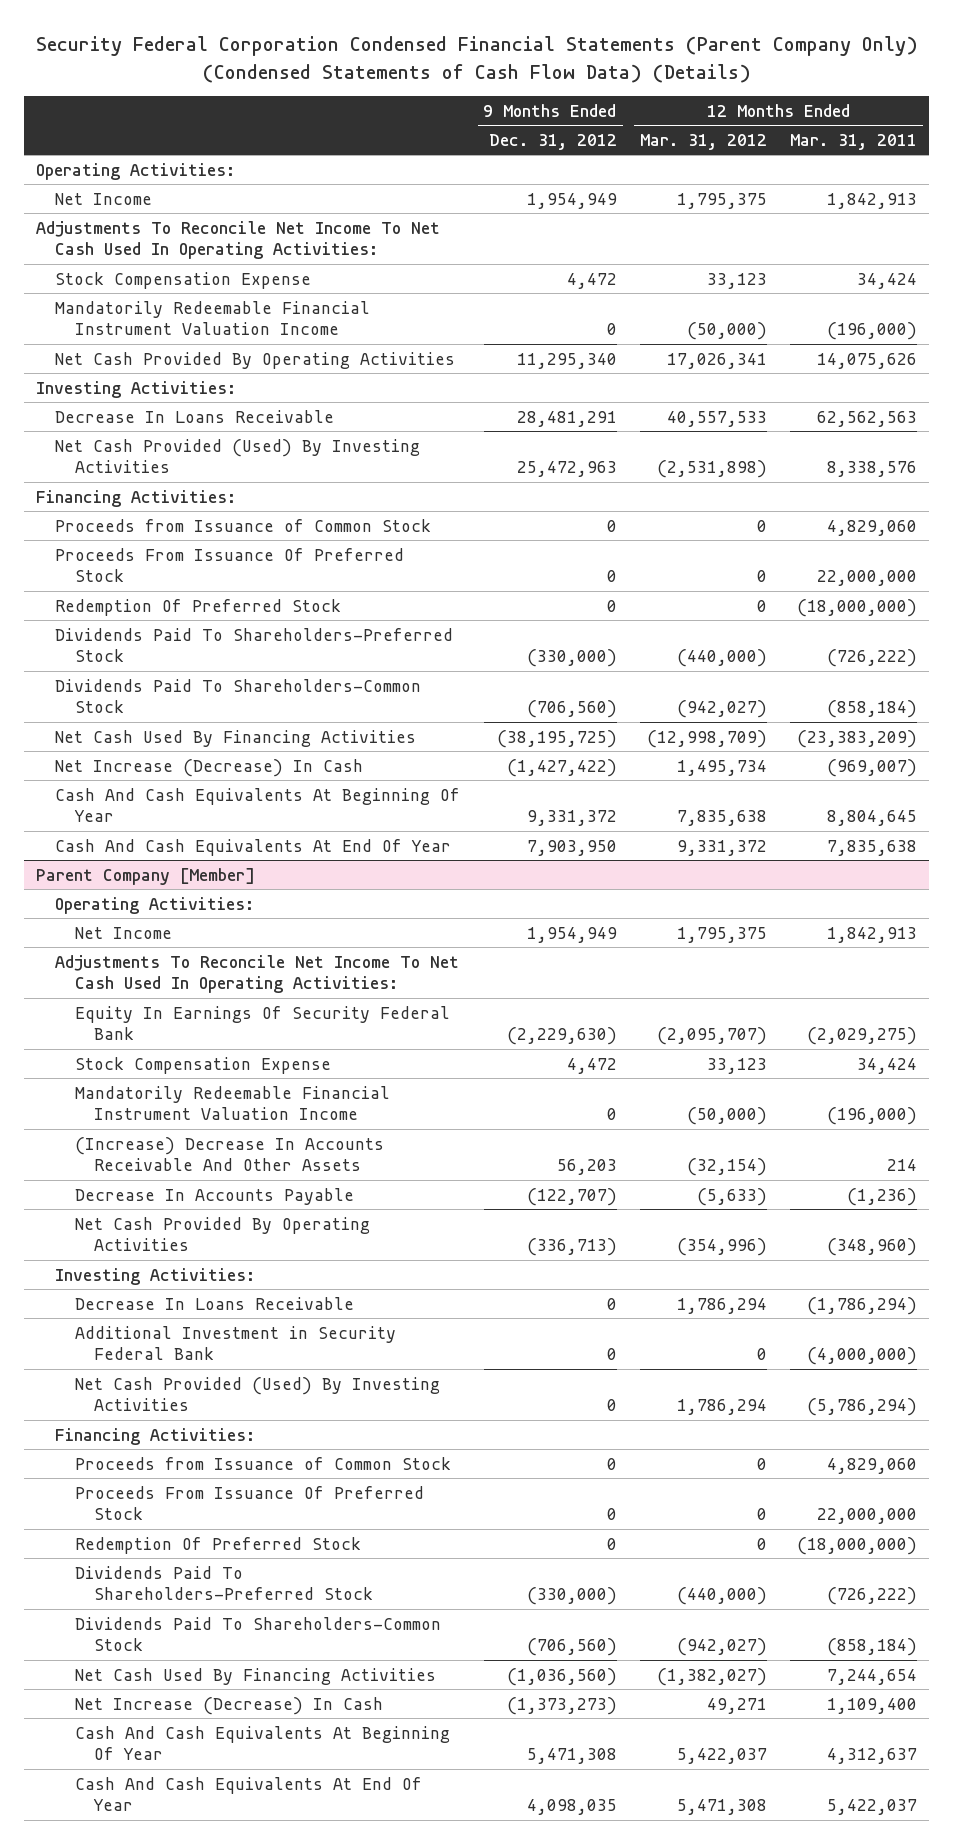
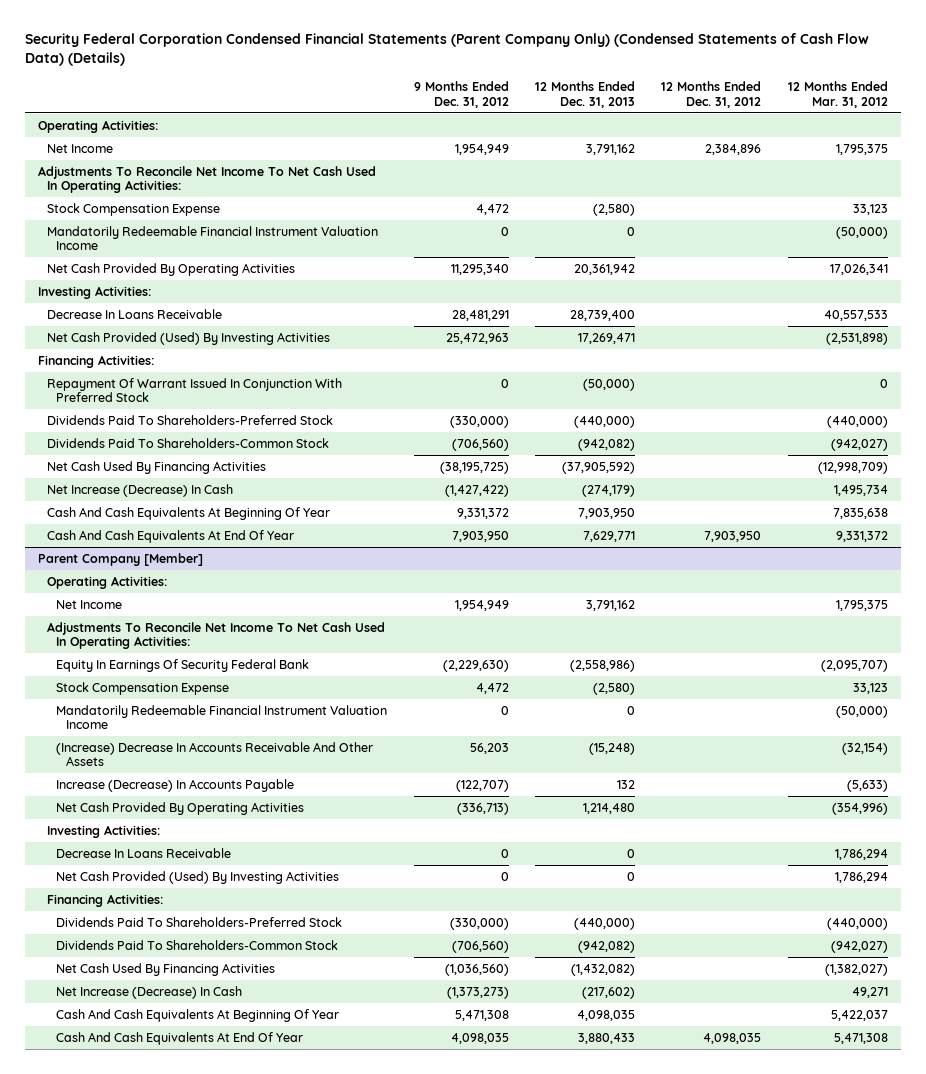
[790,133,918,150] Mar. 31, 2011 -> none
none -> [535,81,636,108] 12 Months Ended Dec. 31, 2013
none -> [661,81,762,108] 12 Months Ended Dec. 31, 2012
[55,518,432,532] Proceeds from Issuance of Common Stock -> none
[55,547,405,583] Proceeds From Issuance Of Preferred Stock -> none
[55,598,342,616] Redemption Of Preferred Stock -> [47,377,343,403] Repayment Of Warrant Issued In Conjunction With Preferred Stock
[74,1187,354,1205] Decrease In Accounts Payable -> [56,778,295,792] Increase (Decrease) In Accounts Payable
[74,1325,396,1361] Additional Investment in Security Federal Bank -> none
[74,1456,451,1470] Proceeds from Issuance of Common Stock -> none
[74,1485,424,1521] Proceeds From Issuance Of Preferred Stock -> none
[74,1536,361,1554] Redemption Of Preferred Stock -> none

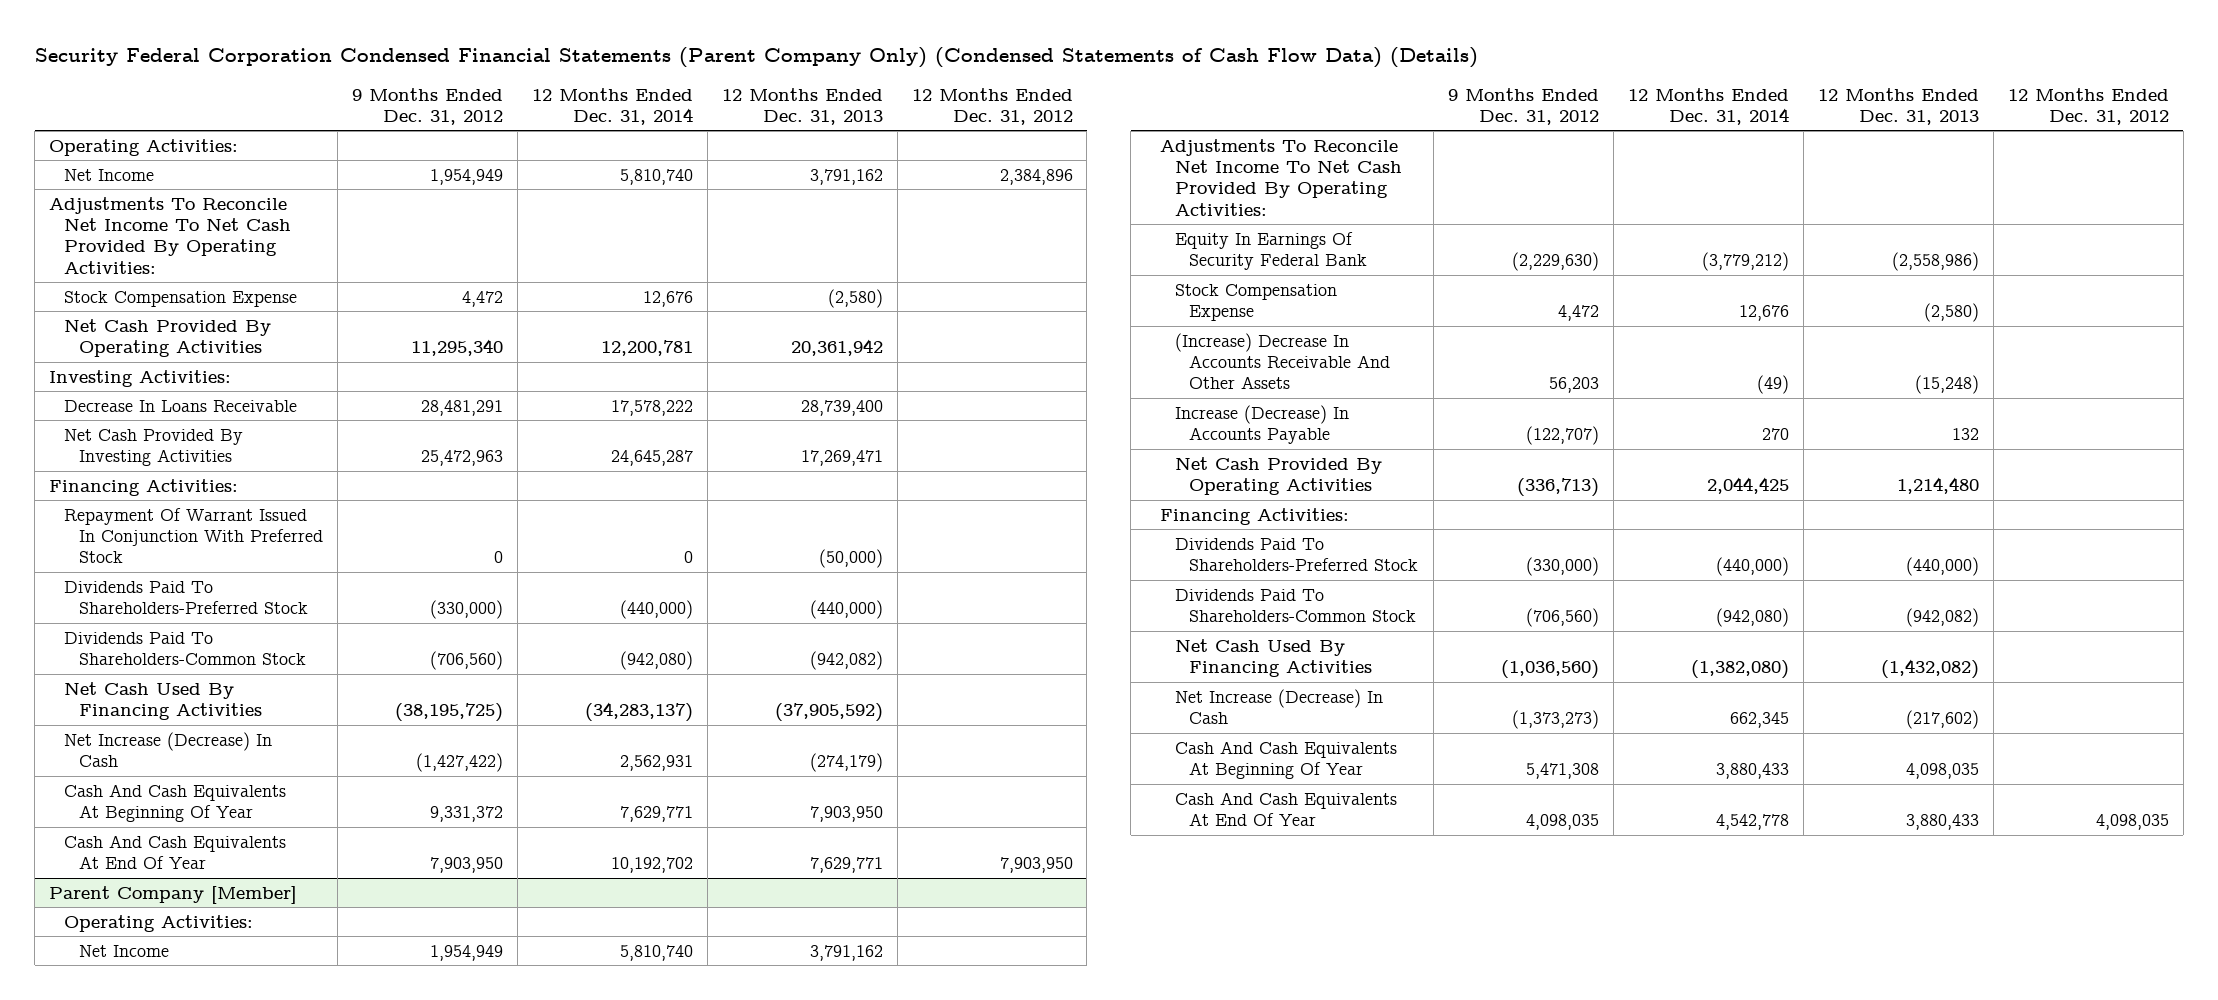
[787,81,888,108] 12 Months Ended Mar. 31, 2012 -> none
none -> [531,87,693,125] 12 Months Ended Dec. 31, 2014
[37,165,376,194] Adjustments To Reconcile Net Income To Net Cash Used In Operating Activities: -> [49,196,292,274] Adjustments To Reconcile Net Income To Net Cash Provided By Operating Activities:
[47,225,379,251] Mandatorily Redeemable Financial Instrument Valuation Income -> none
[47,331,331,345] Net Cash Provided (Used) By Investing Activities -> [64,428,244,466] Net Cash Provided By Investing Activities
[47,621,386,650] Adjustments To Reconcile Net Income To Net Cash Used In Operating Activities: -> [1160,138,1402,216] Adjustments To Reconcile Net Income To Net Cash Provided By Operating Activities:
[56,704,388,730] Mandatorily Redeemable Financial Instrument Valuation Income -> none
[47,824,161,838] Investing Activities: -> none
[56,847,232,858] Decrease In Loans Receivable -> none
[56,870,340,884] Net Cash Provided (Used) By Investing Activities -> none

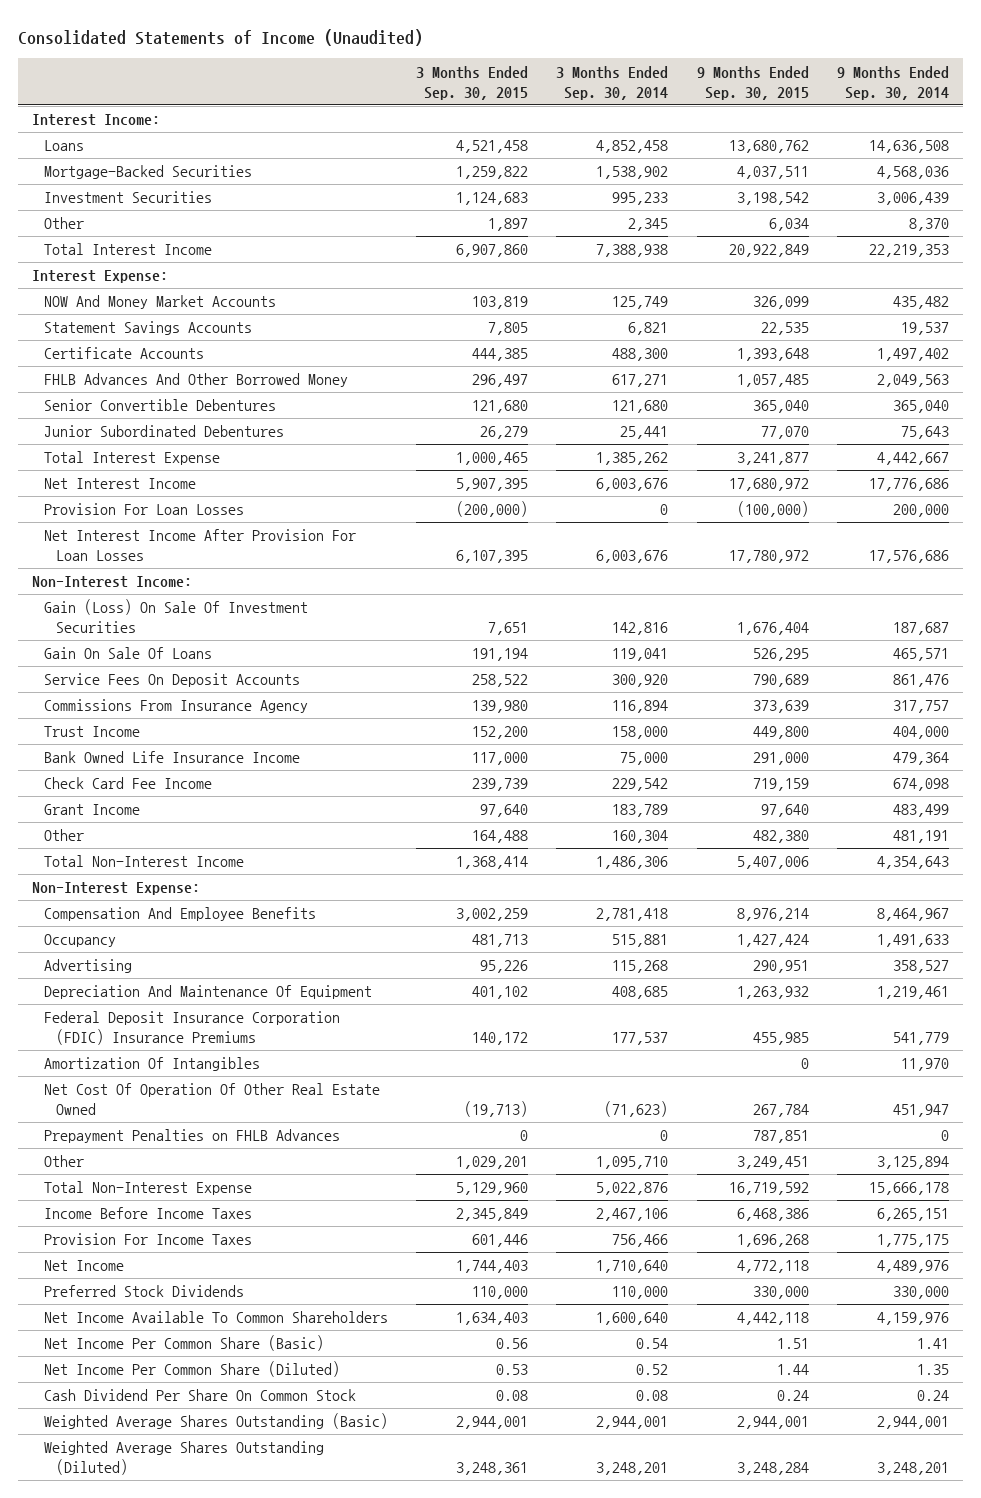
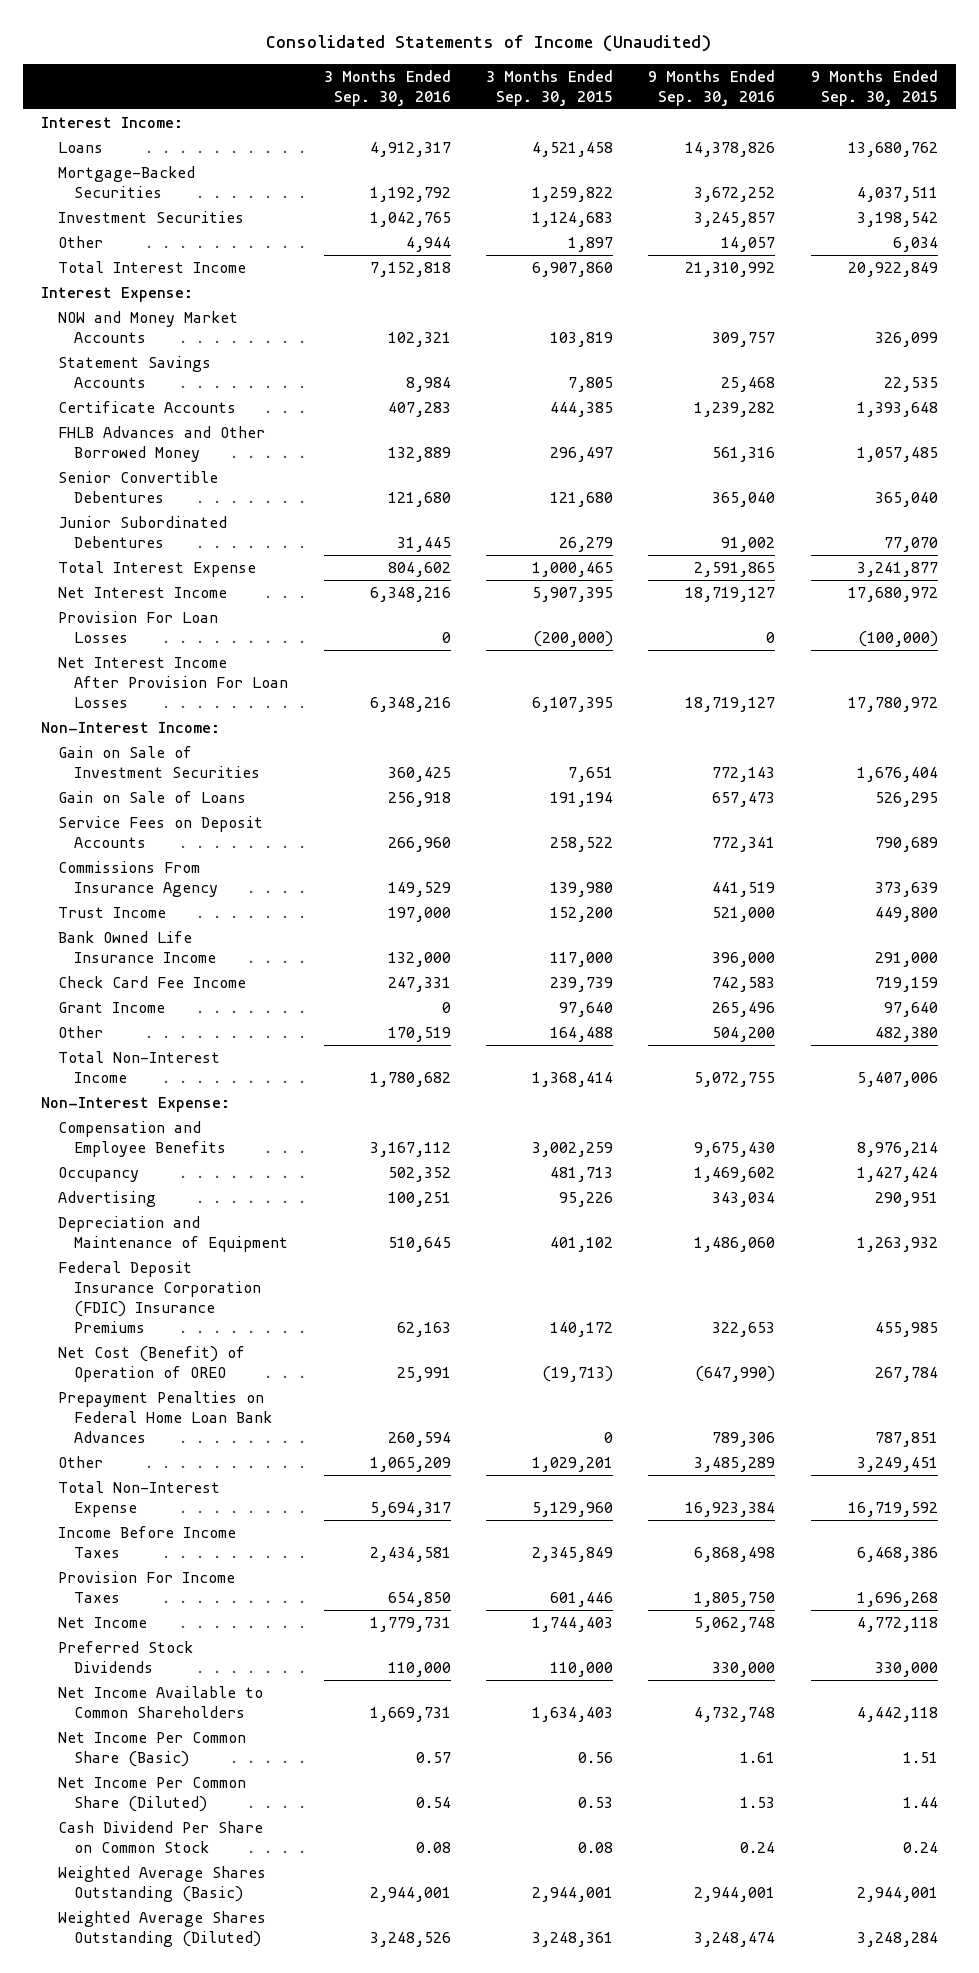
[556,65,669,100] 3 Months Ended Sep. 30, 2014 -> none
[836,65,949,100] 9 Months Ended Sep. 30, 2014 -> none
none -> [323,69,451,106] 3 Months Ended Sep. 30, 2016
none -> [648,69,776,106] 9 Months Ended Sep. 30, 2016
[43,295,276,310] NOW And Money Market Accounts -> [57,311,238,344] NOW and Money Market Accounts
[43,373,348,388] FHLB Advances And Other Borrowed Money -> [57,426,265,463] FHLB Advances and Other Borrowed Money
[43,599,308,634] Gain (Loss) On Sale Of Investment Securities -> [57,746,261,779] Gain on Sale of Investment Securities
[43,647,212,660] Gain On Sale Of Loans -> [57,791,246,804] Gain on Sale of Loans
[43,673,300,688] Service Fees On Deposit Accounts -> [57,816,263,849] Service Fees on Deposit Accounts
[43,907,316,922] Compensation And Employee Benefits -> [57,1121,227,1158] Compensation and Employee Benefits
[43,985,372,1000] Depreciation And Maintenance Of Equipment -> [57,1216,289,1253] Depreciation and Maintenance of Equipment
[43,1057,260,1072] Amortization Of Intangibles -> none
[43,1083,380,1116] Net Cost Of Operation Of Other Real Estate Owned -> [57,1346,245,1383] Net Cost (Benefit) of Operation of OREO
[43,1129,340,1144] Prepayment Penalties on FHLB Advances -> [57,1391,273,1444] Prepayment Penalties on Federal Home Loan Bank Advances
[43,1311,388,1324] Net Income Available To Common Shareholders -> [57,1686,263,1719] Net Income Available to Common Shareholders
[43,1389,356,1402] Cash Dividend Per Share On Common Stock -> [57,1821,263,1854] Cash Dividend Per Share on Common Stock

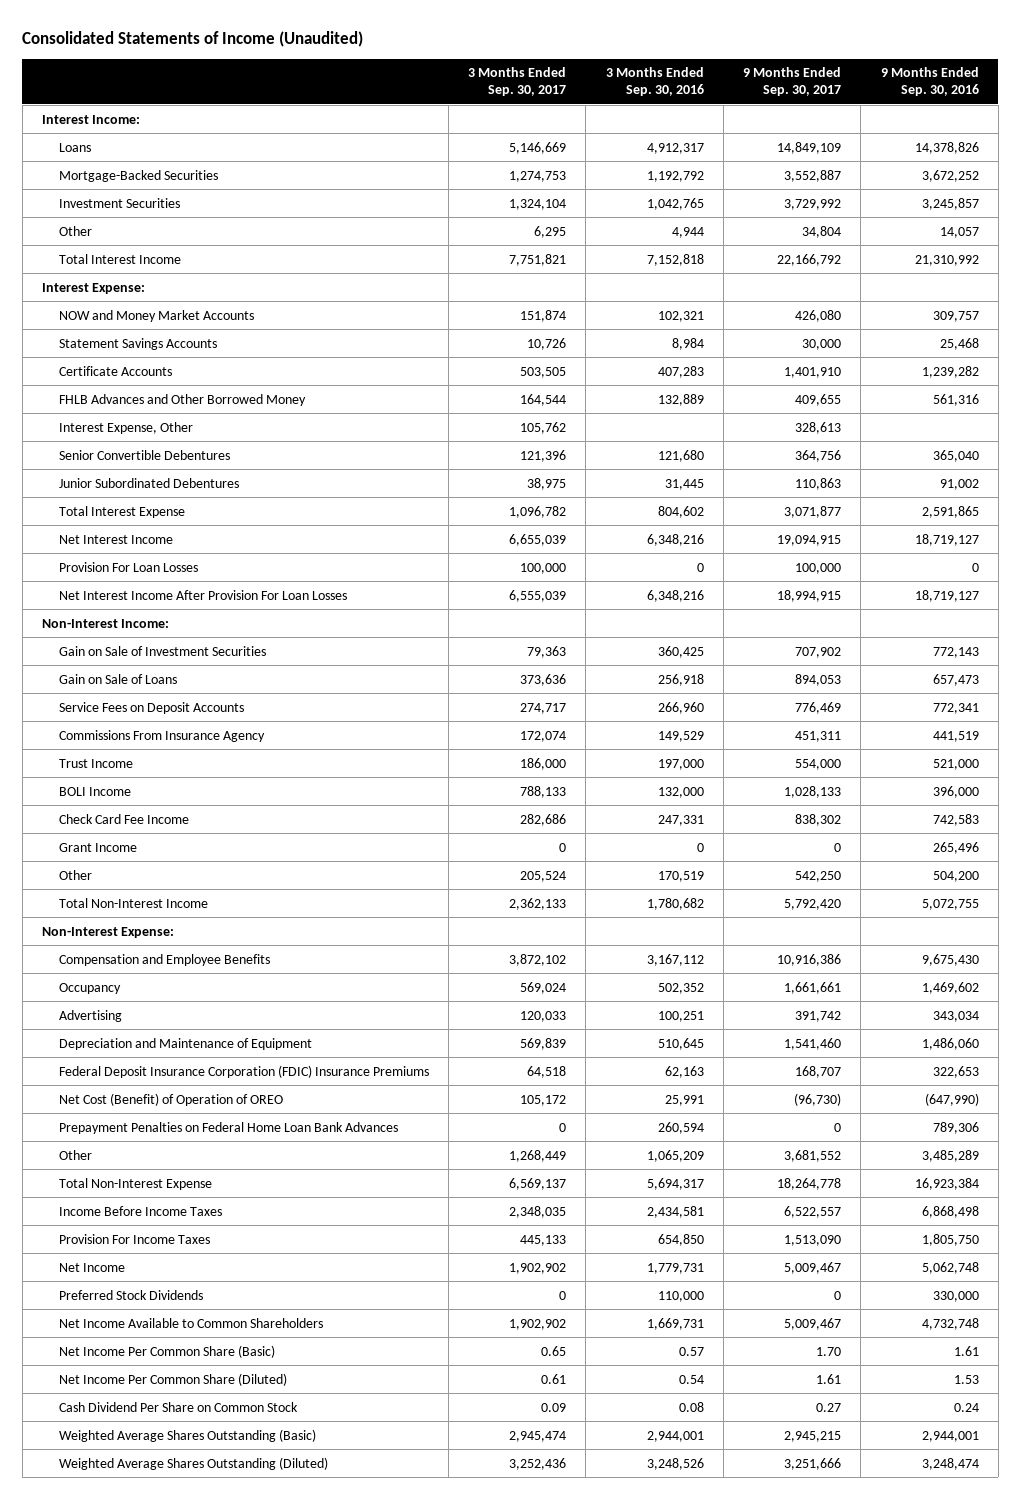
[485,69,613,106] 3 Months Ended Sep. 30, 2015 -> none
[810,69,938,106] 9 Months Ended Sep. 30, 2015 -> none
none -> [468,67,567,97] 3 Months Ended Sep. 30, 2017
none -> [743,67,842,97] 9 Months Ended Sep. 30, 2017
none -> [58,421,193,434] Interest Expense, Other
[57,931,217,964] Bank Owned Life Insurance Income -> [58,786,131,796] BOLI Income

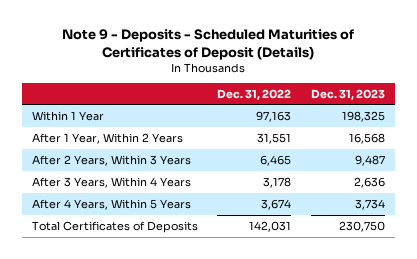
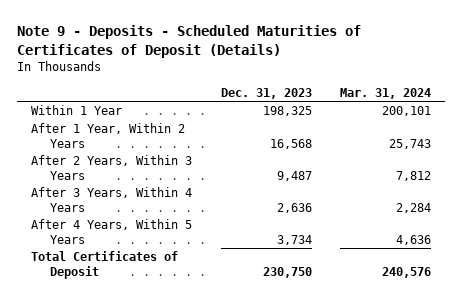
[217,88,292,100] Dec. 31, 2022 -> none
none -> [340,87,432,99] Mar. 31, 2024
[31,220,198,233] Total Certificates of Deposits -> [31,251,179,279] Total Certificates of Deposit

